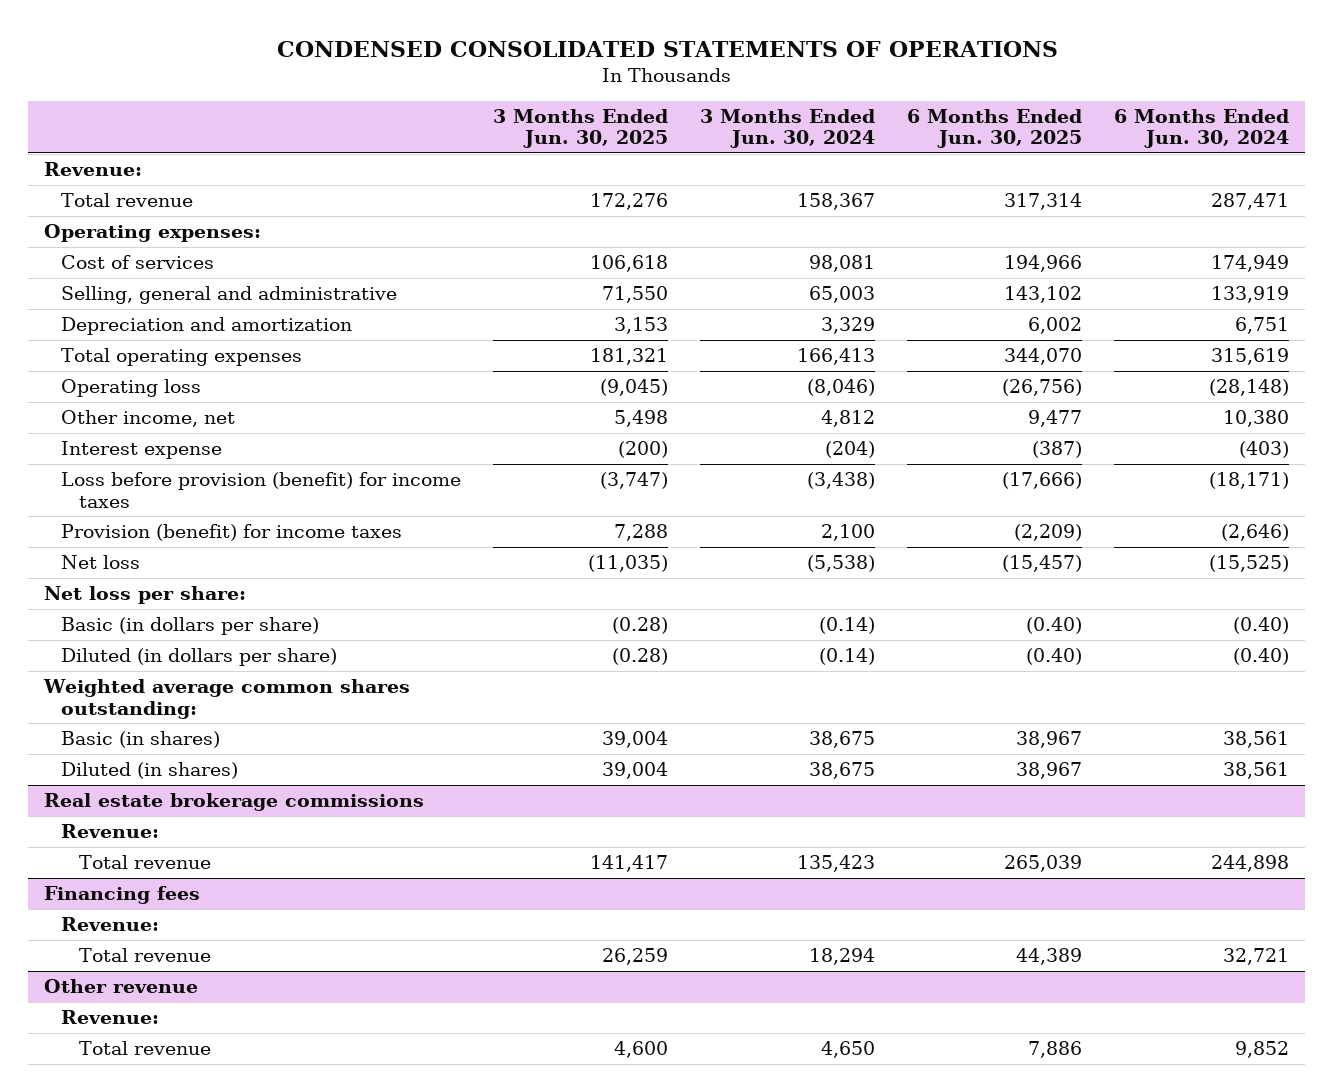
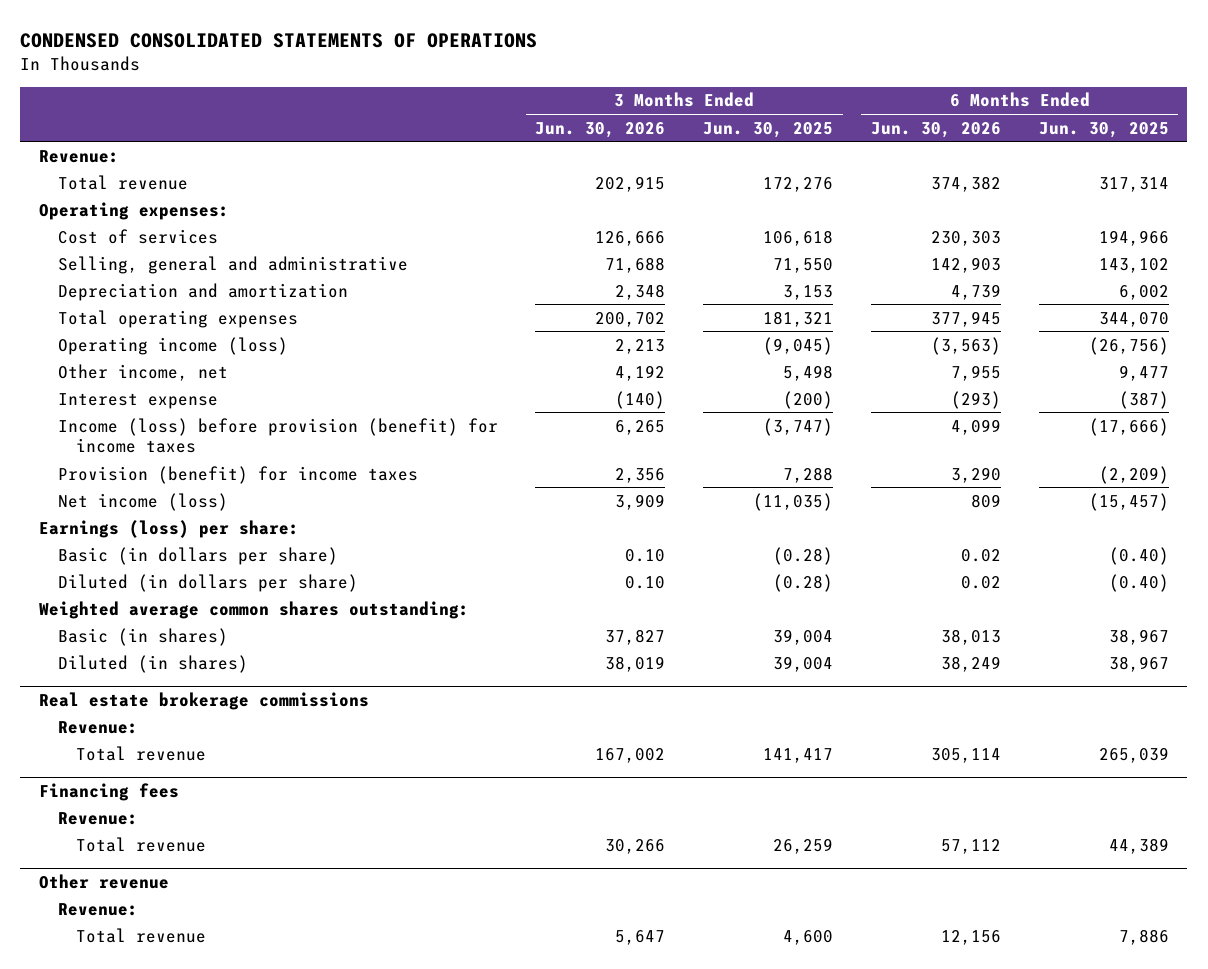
[700,108,876,149] 3 Months Ended Jun. 30, 2024 -> none
[1113,108,1289,149] 6 Months Ended Jun. 30, 2024 -> none
none -> [535,121,666,138] Jun. 30, 2026
none -> [870,121,1001,138] Jun. 30, 2026
[61,379,202,398] Operating loss -> [57,336,288,355] Operating income (loss)
[61,472,462,508] Loss before provision (benefit) for income taxes -> [57,417,498,453] Income (loss) before provision (benefit) for income taxes
[61,555,141,570] Net loss -> [57,492,228,511] Net income (loss)
[44,586,247,605] Net loss per share: -> [39,519,300,538] Earnings (loss) per share:

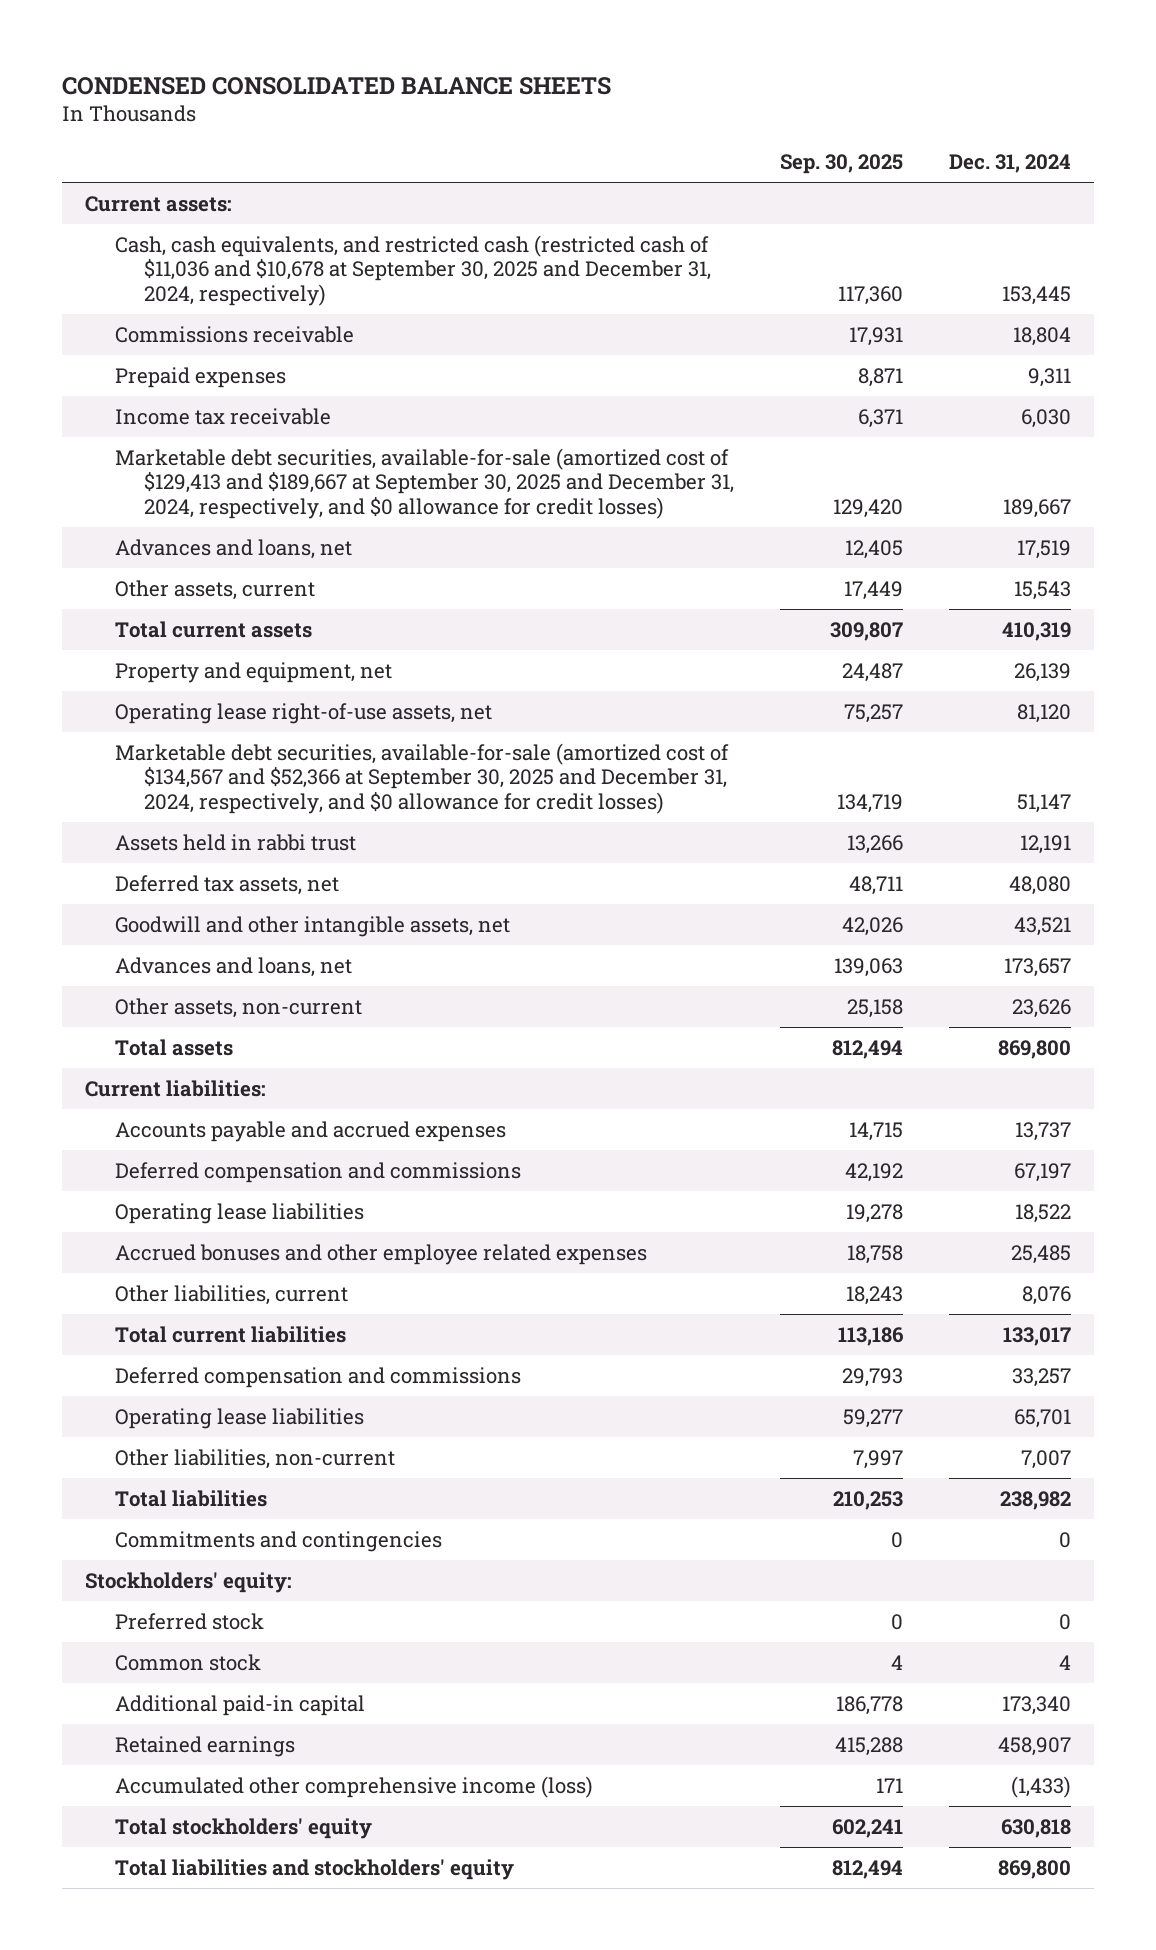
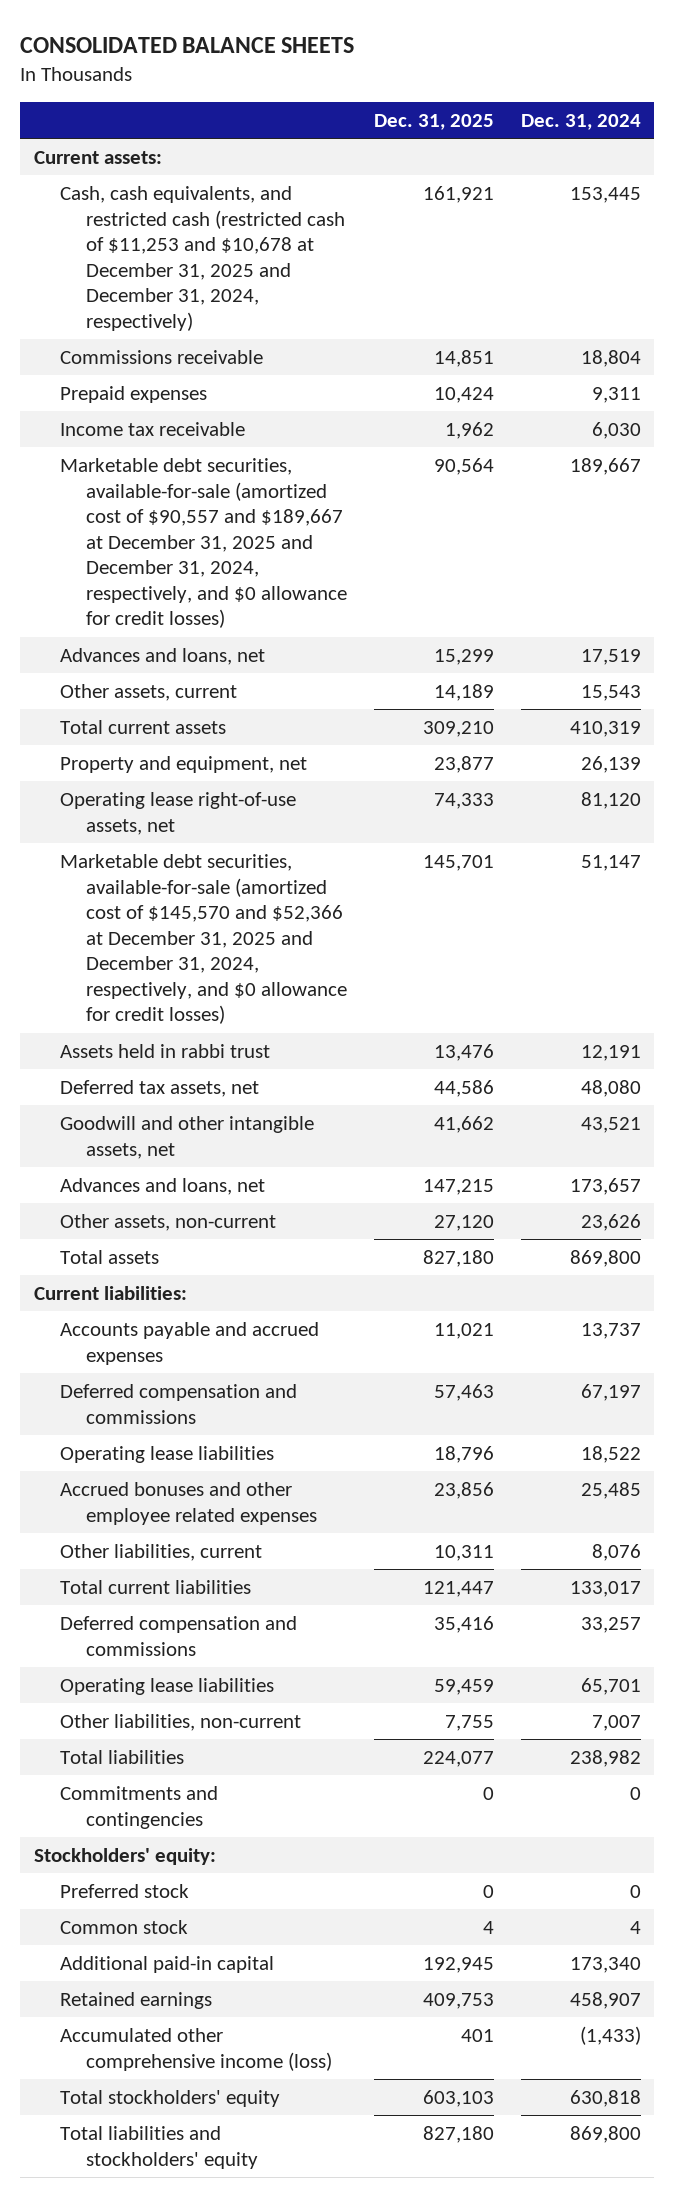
[62,76,612,95] CONDENSED CONSOLIDATED BALANCE SHEETS -> [20,36,355,53] CONSOLIDATED BALANCE SHEETS
[779,154,903,175] Sep. 30, 2025 -> none
none -> [373,113,494,130] Dec. 31, 2025
[114,234,712,307] Cash, cash equivalents, and restricted cash (restricted cash of $11,036 and $10,678 at September 30, 2025 and December 31, 2024, respectively) -> [59,186,345,331] Cash, cash equivalents, and restricted cash (restricted cash of $11,253 and $10,678 at December 31, 2025 and December 31, 2024, respectively)
[114,447,735,520] Marketable debt securities, available-for-sale (amortized cost of $129,413 and $189,667 at September 30, 2025 and December 31, 2024, respectively, and $0 allowance for credit losses) -> [59,458,347,629] Marketable debt securities, available-for-sale (amortized cost of $90,557 and $189,667 at December 31, 2025 and December 31, 2024, respectively, and $0 allowance for credit losses)
[114,742,729,815] Marketable debt securities, available-for-sale (amortized cost of $134,567 and $52,366 at September 30, 2025 and December 31, 2024, respectively, and $0 allowance for credit losses) -> [59,854,347,1025] Marketable debt securities, available-for-sale (amortized cost of $145,570 and $52,366 at December 31, 2025 and December 31, 2024, respectively, and $0 allowance for credit losses)

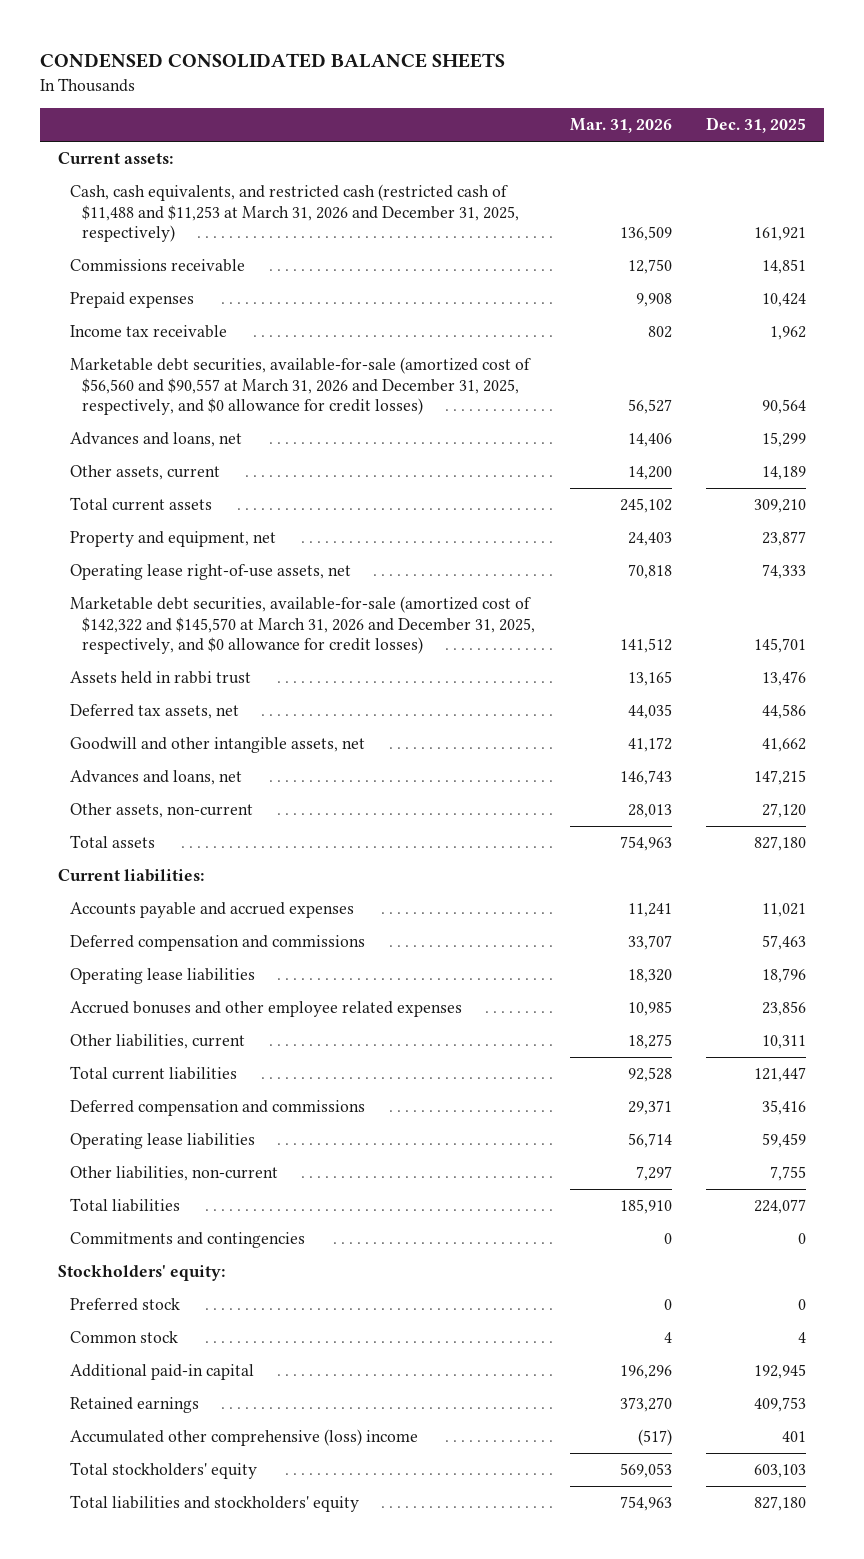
[20,36,355,53] CONSOLIDATED BALANCE SHEETS -> [40,53,506,69] CONDENSED CONSOLIDATED BALANCE SHEETS
[520,113,641,130] Dec. 31, 2024 -> none
none -> [569,118,672,134] Mar. 31, 2026
[59,186,345,331] Cash, cash equivalents, and restricted cash (restricted cash of $11,253 and $10,678 at December 31, 2025 and December 31, 2024, respectively) -> [70,184,520,243] Cash, cash equivalents, and restricted cash (restricted cash of $11,488 and $11,253 at March 31, 2026 and December 31, 2025, respectively)
[59,458,347,629] Marketable debt securities, available-for-sale (amortized cost of $90,557 and $189,667 at December 31, 2025 and December 31, 2024, respectively, and $0 allowance for credit losses) -> [70,357,532,416] Marketable debt securities, available-for-sale (amortized cost of $56,560 and $90,557 at March 31, 2026 and December 31, 2025, respectively, and $0 allowance for credit losses)
[59,854,347,1025] Marketable debt securities, available-for-sale (amortized cost of $145,570 and $52,366 at December 31, 2025 and December 31, 2024, respectively, and $0 allowance for credit losses) -> [70,596,536,655] Marketable debt securities, available-for-sale (amortized cost of $142,322 and $145,570 at March 31, 2026 and December 31, 2025, respectively, and $0 allowance for credit losses)
[59,2028,332,2071] Accumulated other comprehensive income (loss) -> [70,1429,419,1447] Accumulated other comprehensive (loss) income

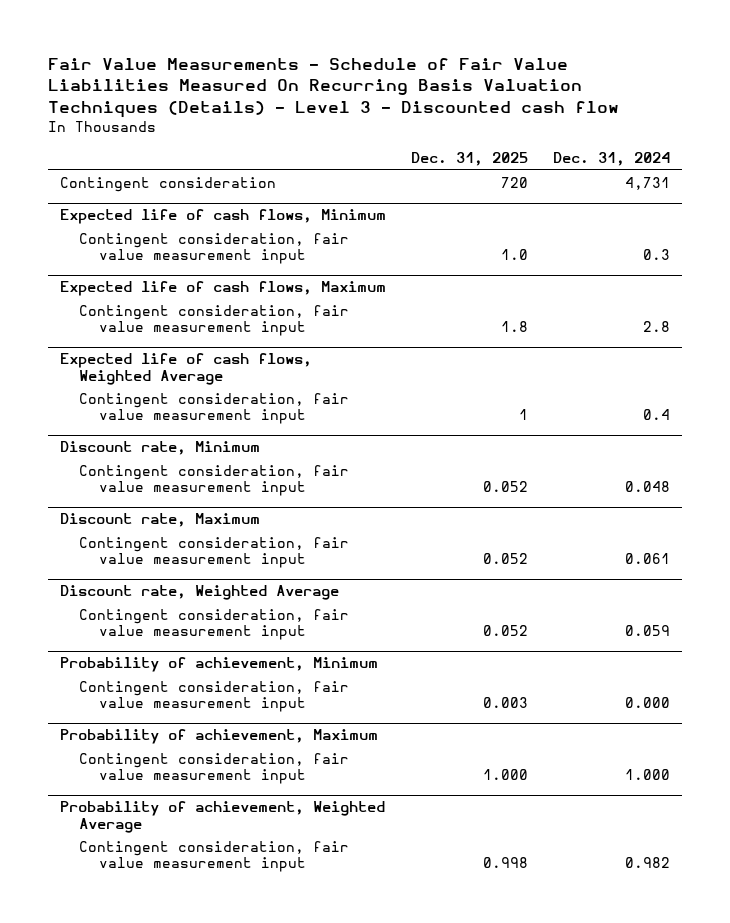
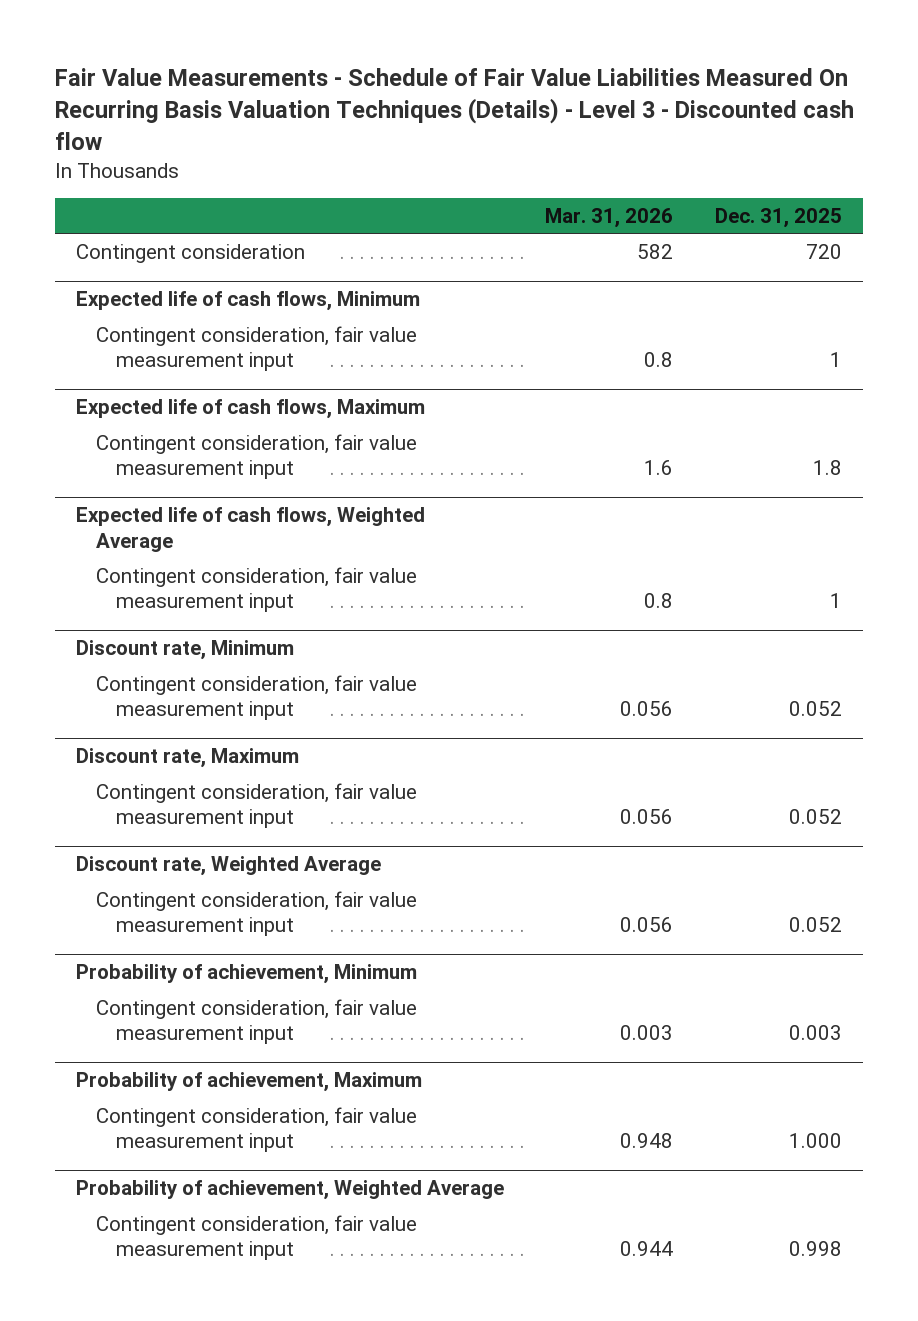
[552,151,670,166] Dec. 31, 2024 -> none
none -> [545,208,674,229] Mar. 31, 2026
[501,249,529,261] 1.0 -> [830,352,843,368] 1

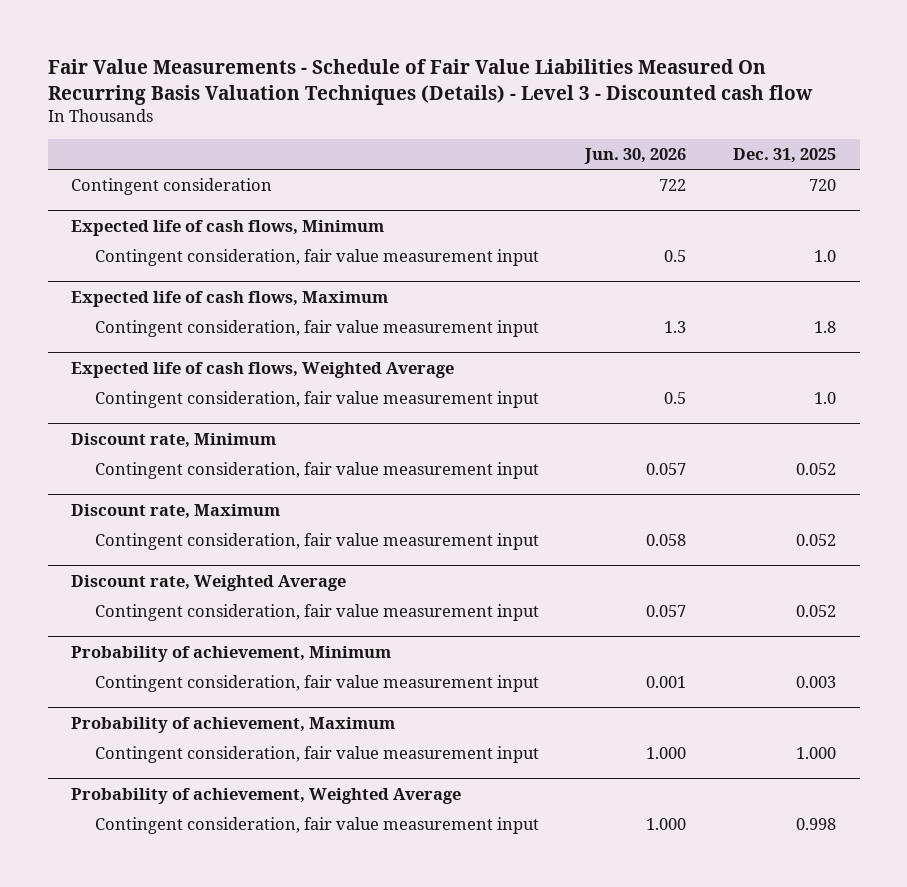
[545,208,674,229] Mar. 31, 2026 -> none
none -> [584,147,687,164] Jun. 30, 2026
[830,352,843,368] 1 -> [814,250,837,263] 1.0
[830,593,843,609] 1 -> [814,392,837,405] 1.0

